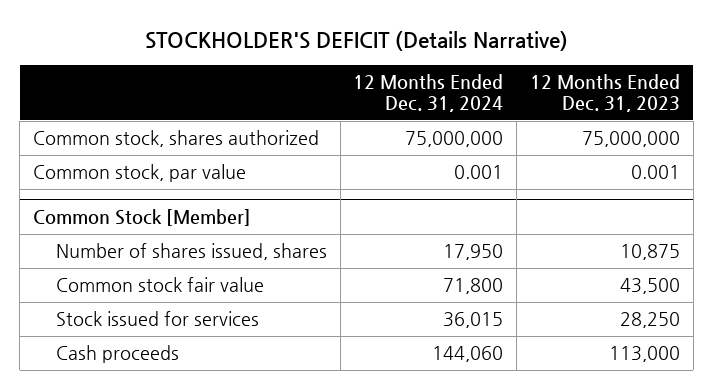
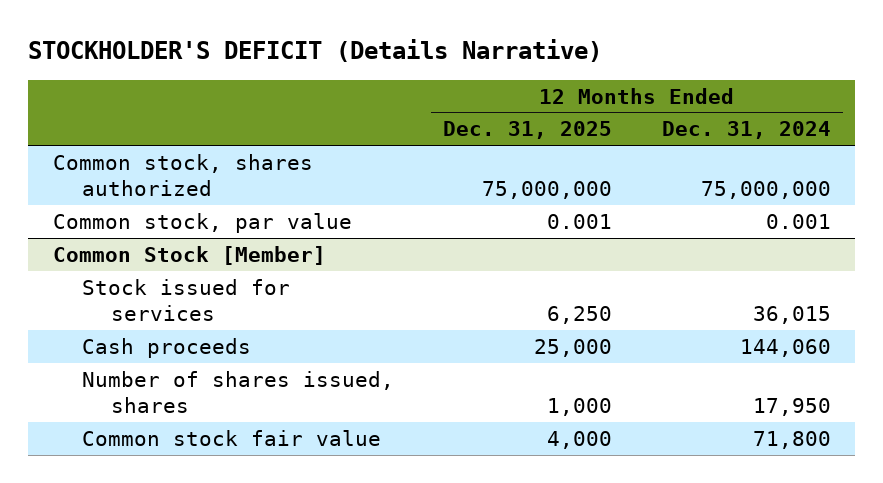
[529,73,680,113] 12 Months Ended Dec. 31, 2023 -> none
none -> [443,121,613,140] Dec. 31, 2025
[55,243,327,261] Number of shares issued, shares -> [81,370,394,413] Number of shares issued, shares
[55,277,264,293] Common stock fair value -> [81,429,381,446] Common stock fair value

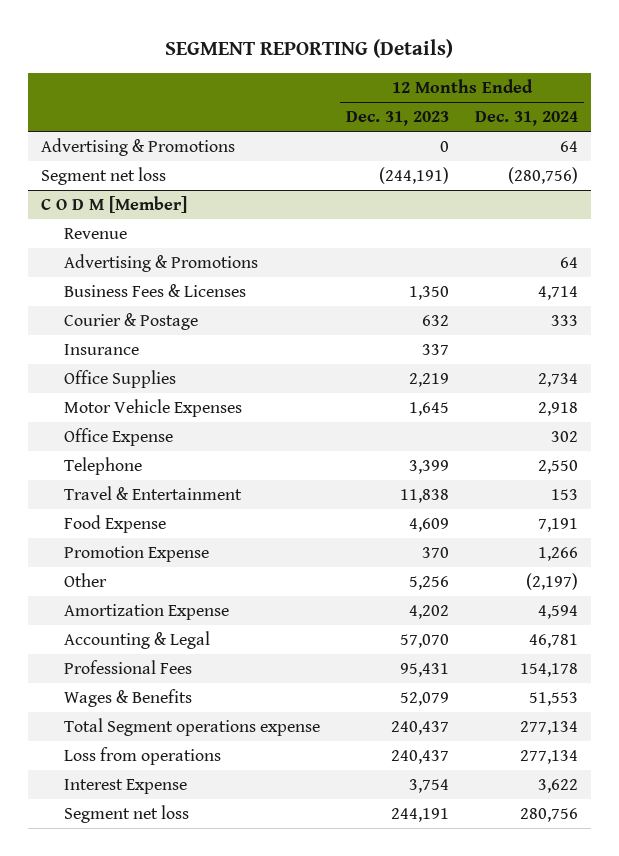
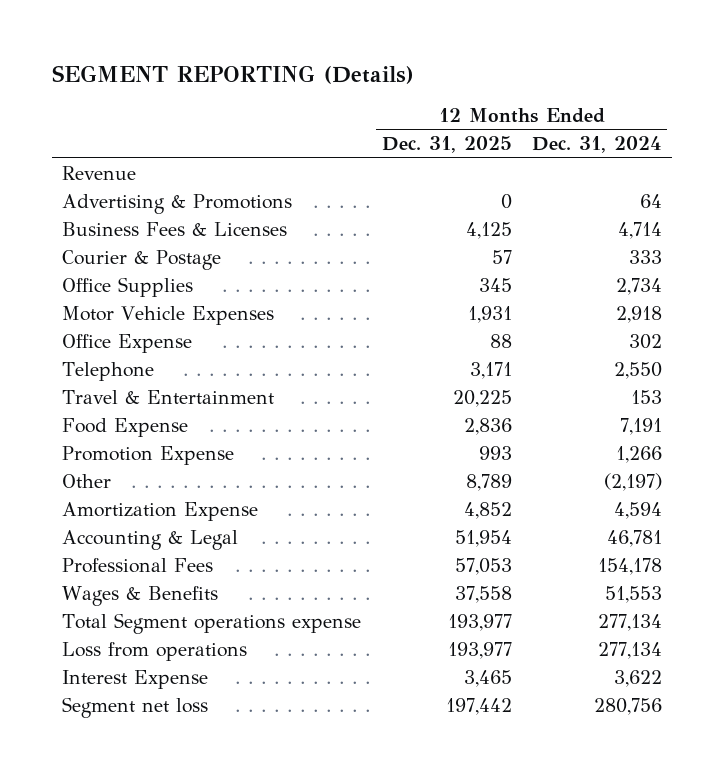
[346,111,450,127] Dec. 31, 2023 -> none
none -> [381,136,512,154] Dec. 31, 2025
[40,137,235,156] Advertising & Promotions -> none
[40,166,166,185] Segment net loss -> none
[40,195,187,213] C O D M [Member] -> none
[64,343,140,355] Insurance -> none

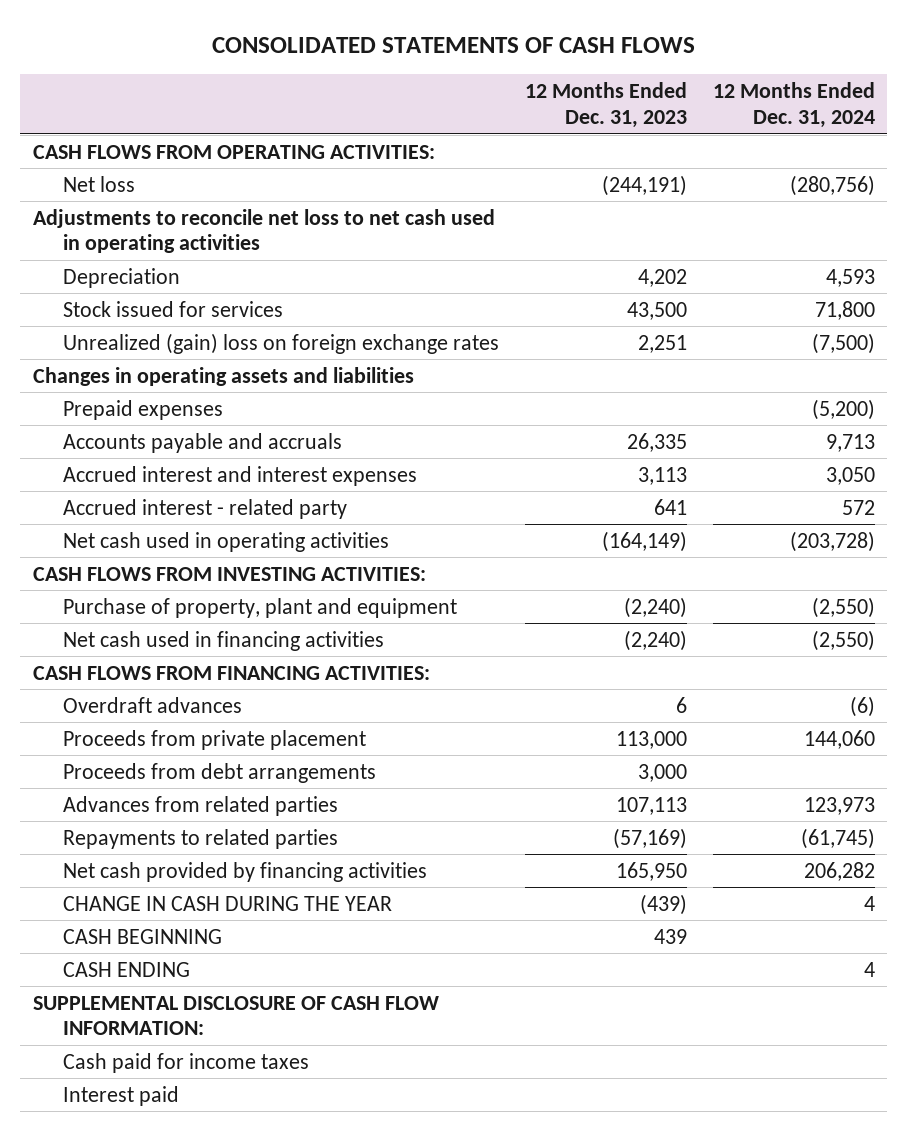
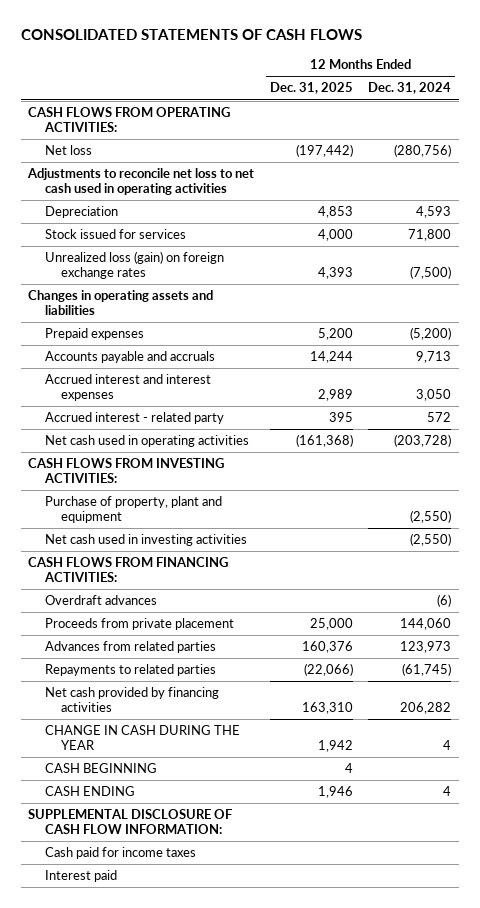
[524,81,687,128] 12 Months Ended Dec. 31, 2023 -> none
none -> [269,82,353,95] Dec. 31, 2025
[63,332,500,354] Unrealized (gain) loss on foreign exchange rates -> [44,251,224,280] Unrealized loss (gain) on foreign exchange rates
[63,630,385,651] Net cash used in financing activities -> [44,534,247,547] Net cash used in investing activities
[63,762,377,783] Proceeds from debt arrangements -> none

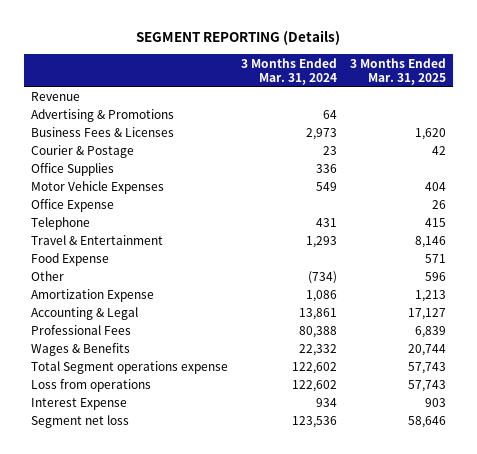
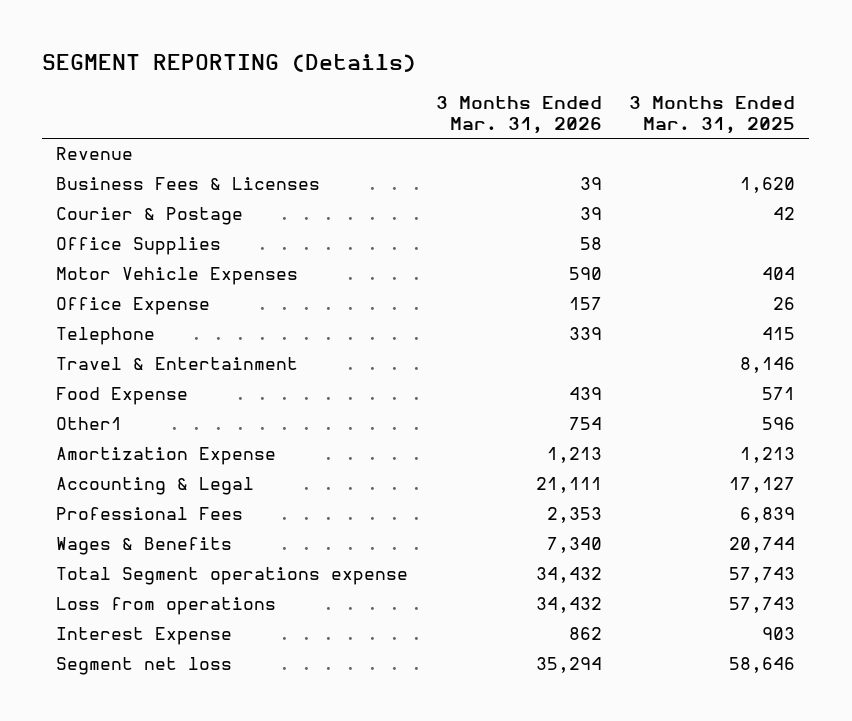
[240,57,337,86] 3 Months Ended Mar. 31, 2024 -> none
none -> [435,96,602,135] 3 Months Ended Mar. 31, 2026
[30,109,174,123] Advertising & Promotions -> none
[30,271,64,282] Other -> [56,417,123,431] Other1

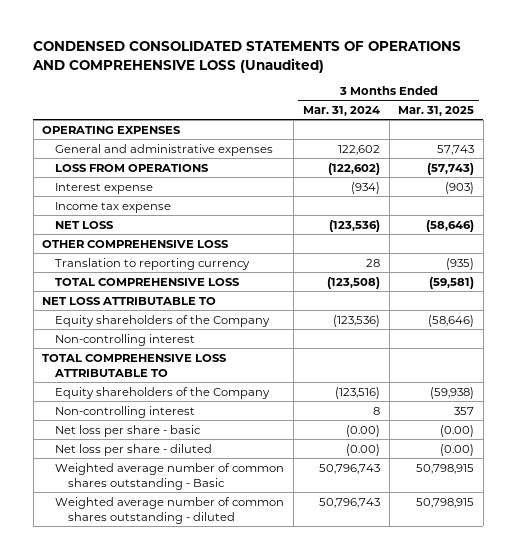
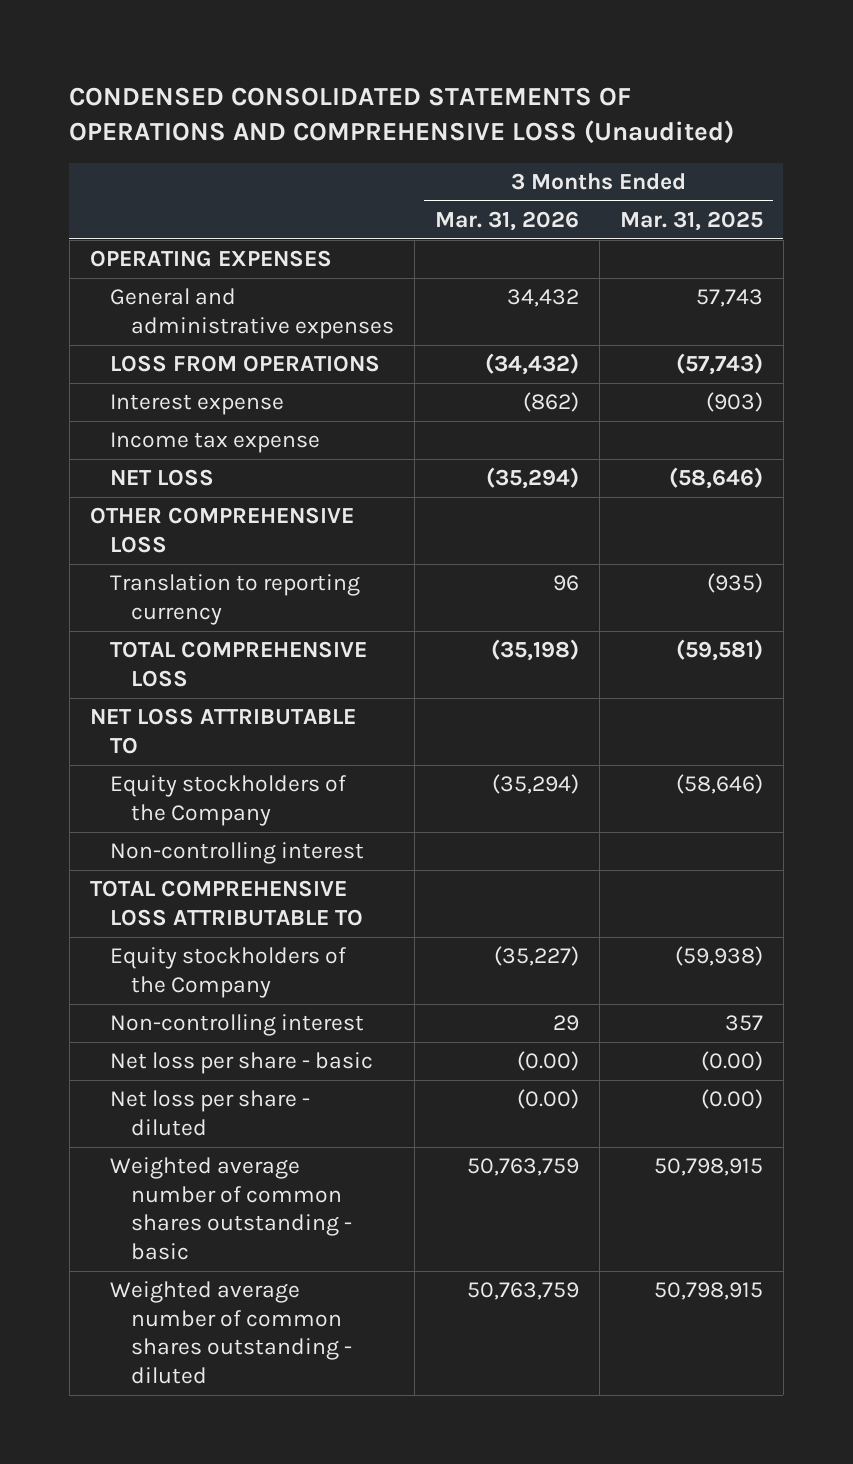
[302,105,380,116] Mar. 31, 2024 -> none
none -> [434,210,579,231] Mar. 31, 2026
[55,314,271,327] Equity shareholders of the Company -> [110,775,347,826] Equity stockholders of the Company
[55,386,271,399] Equity shareholders of the Company -> [110,947,347,998] Equity stockholders of the Company
[55,462,285,490] Weighted average number of common shares outstanding - Basic -> [110,1157,352,1260] Weighted average number of common shares outstanding - basic

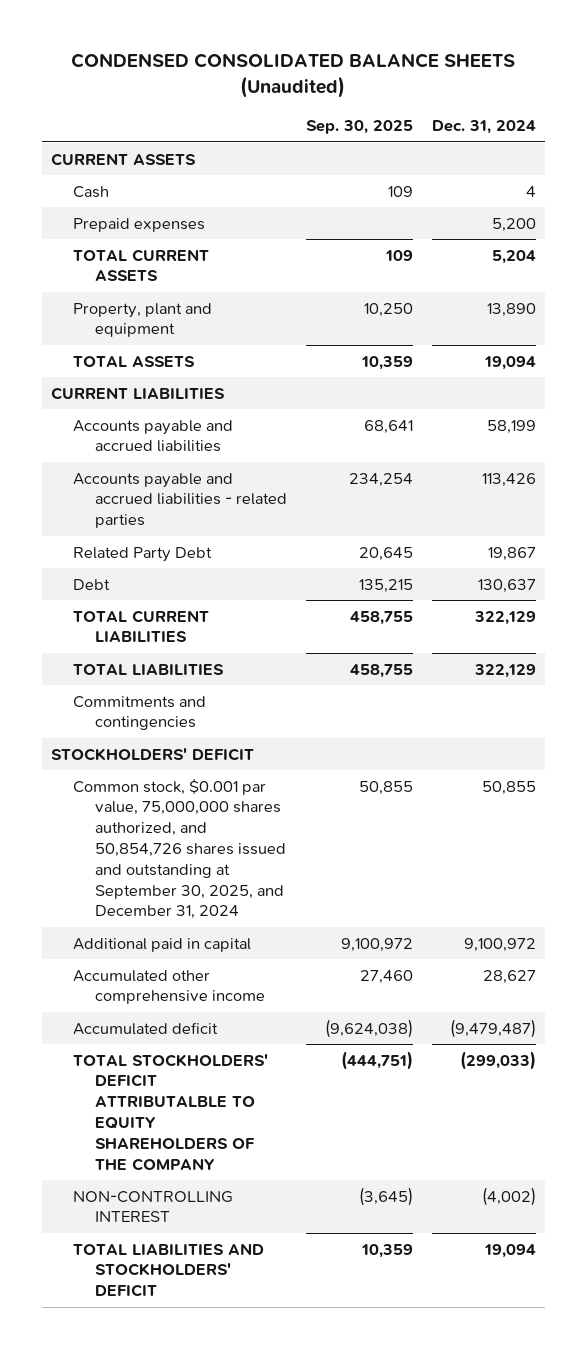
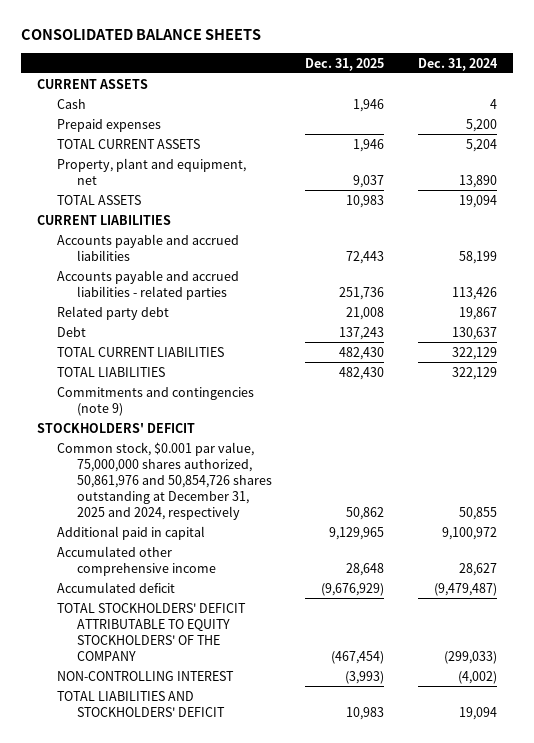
[71,53,516,99] CONDENSED CONSOLIDATED BALANCE SHEETS (Unaudited) -> [20,29,261,41] CONSOLIDATED BALANCE SHEETS
[306,120,414,135] Sep. 30, 2025 -> none
none -> [305,57,385,71] Dec. 31, 2025
[73,302,213,338] Property, plant and equipment -> [57,157,247,185] Property, plant and equipment, net
[73,546,213,562] Related Party Debt -> [57,305,170,320] Related party debt
[73,695,207,731] Commitments and contingencies -> [57,386,255,416] Commitments and contingencies (note 9)
[73,778,287,920] Common stock, $0.001 par value, 75,000,000 shares authorized, and 50,854,726 shares issued and outstanding at September 30, 2025, and December 31, 2024 -> [57,441,273,520] Common stock, $0.001 par value, 75,000,000 shares authorized, 50,861,976 and 50,854,726 shares outstanding at December 31, 2025 and 2024, respectively
[73,1053,269,1171] TOTAL STOCKHOLDERS' DEFICIT ATTRIBUTALBLE TO EQUITY SHAREHOLDERS OF THE COMPANY -> [57,602,247,661] TOTAL STOCKHOLDERS' DEFICIT ATTRIBUTABLE TO EQUITY STOCKHOLDERS' OF THE COMPANY

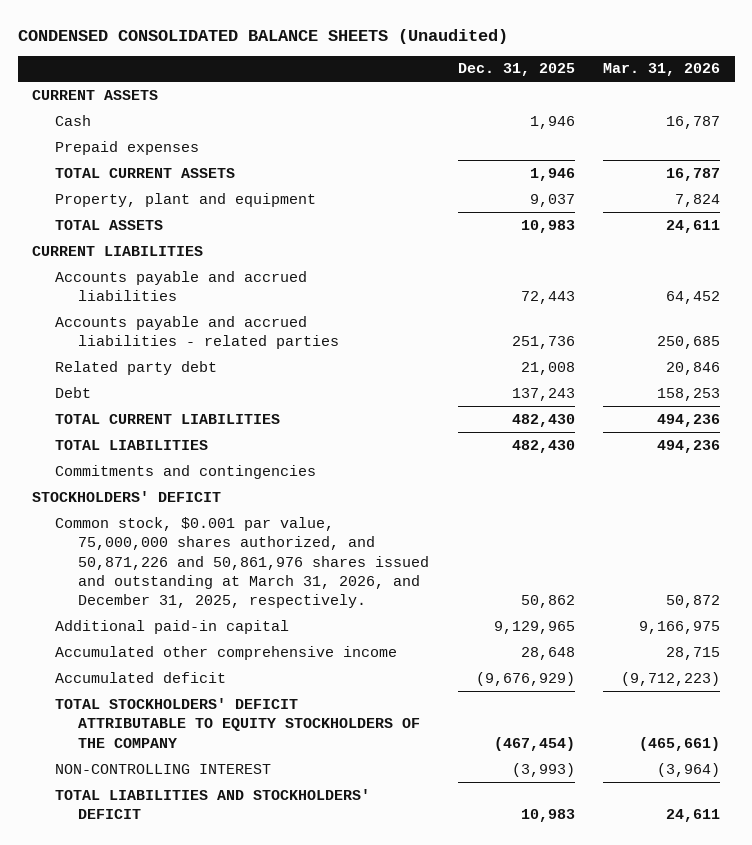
[20,29,261,41] CONSOLIDATED BALANCE SHEETS -> [17,28,508,44] CONDENSED CONSOLIDATED BALANCE SHEETS (Unaudited)
[417,57,498,71] Dec. 31, 2024 -> none
none -> [603,63,721,77] Mar. 31, 2026
[57,157,247,185] Property, plant and equipment, net -> [54,192,316,207] Property, plant and equipment
[57,386,255,416] Commitments and contingencies (note 9) -> [54,464,316,479] Commitments and contingencies
[57,441,273,520] Common stock, $0.001 par value, 75,000,000 shares authorized, 50,861,976 and 50,854,726 shares outstanding at December 31, 2025 and 2024, respectively -> [54,516,429,609] Common stock, $0.001 par value, 75,000,000 shares authorized, and 50,871,226 and 50,861,976 shares issued and outstanding at March 31, 2026, and December 31, 2025, respectively.
[57,525,206,540] Additional paid in capital -> [54,619,289,634] Additional paid-in capital
[57,602,247,661] TOTAL STOCKHOLDERS' DEFICIT ATTRIBUTABLE TO EQUITY STOCKHOLDERS' OF THE COMPANY -> [54,697,420,748] TOTAL STOCKHOLDERS' DEFICIT ATTRIBUTABLE TO EQUITY STOCKHOLDERS OF THE COMPANY

